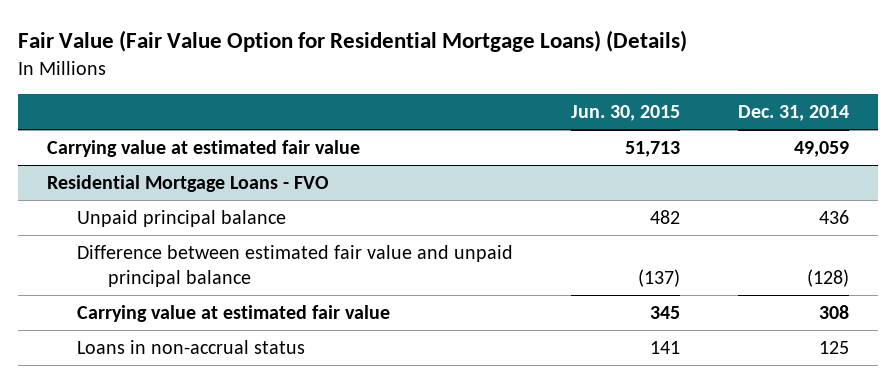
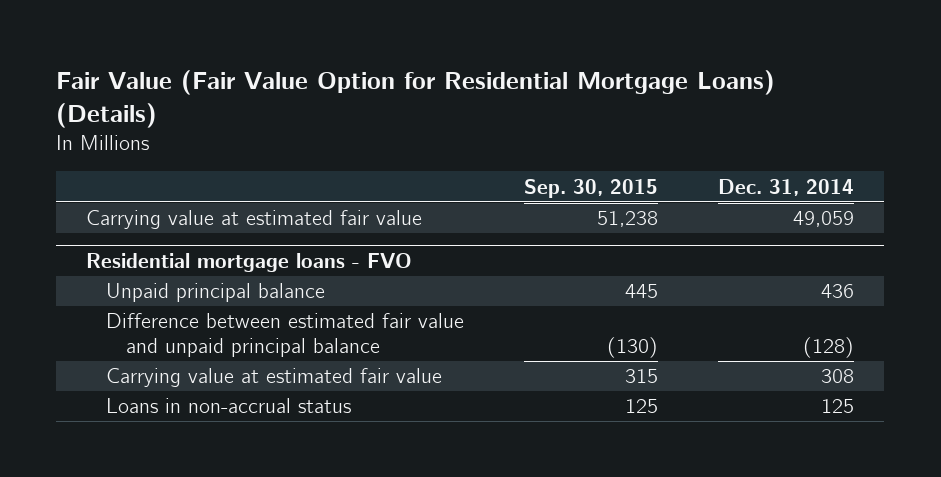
[571,105,681,122] Jun. 30, 2015 -> none
none -> [524,178,659,198] Sep. 30, 2015
[46,174,329,192] Residential Mortgage Loans - FVO -> [86,252,413,272] Residential mortgage loans - FVO

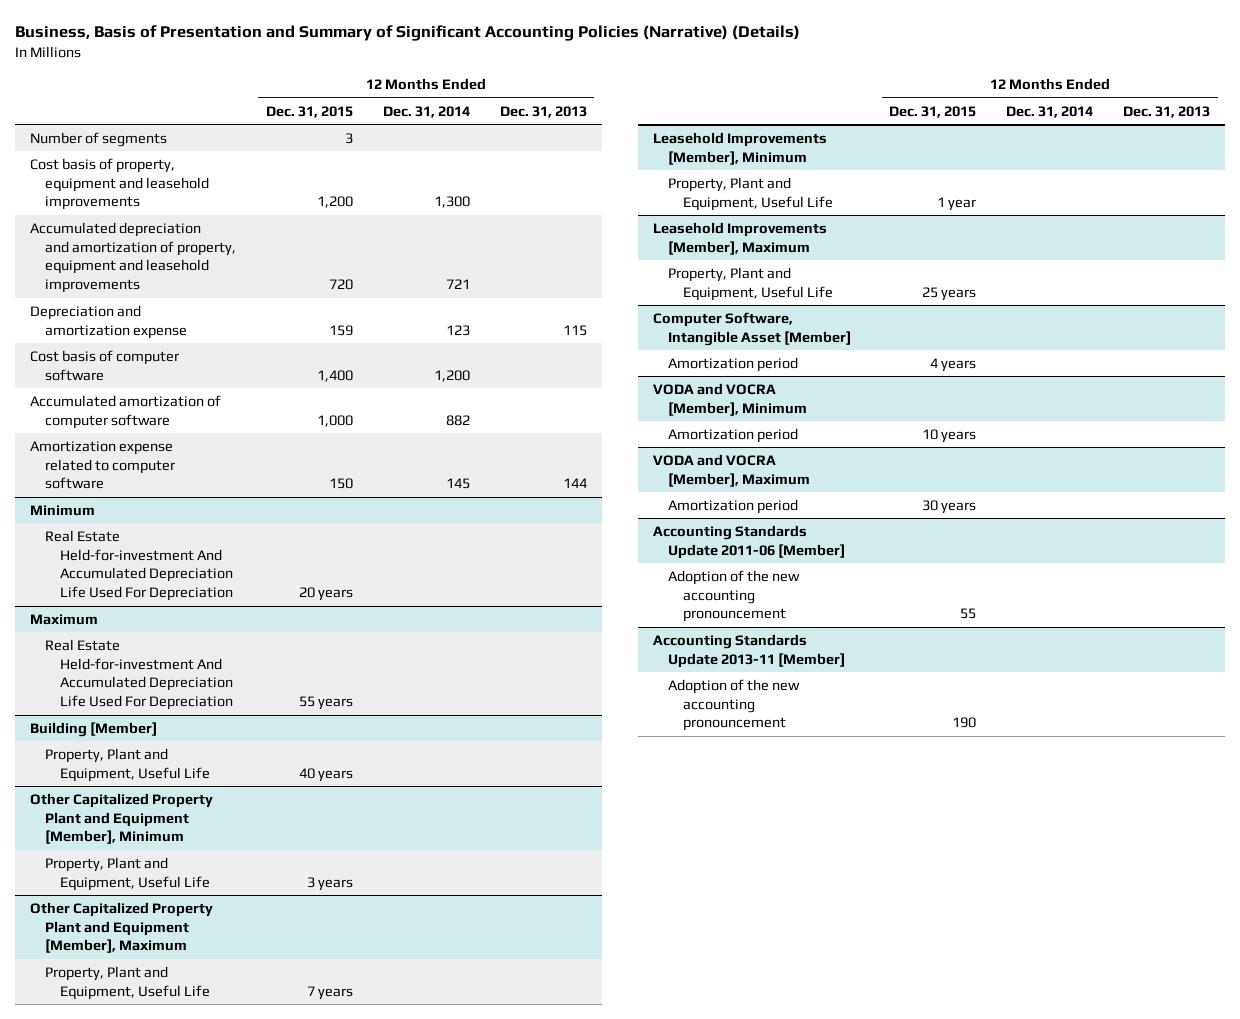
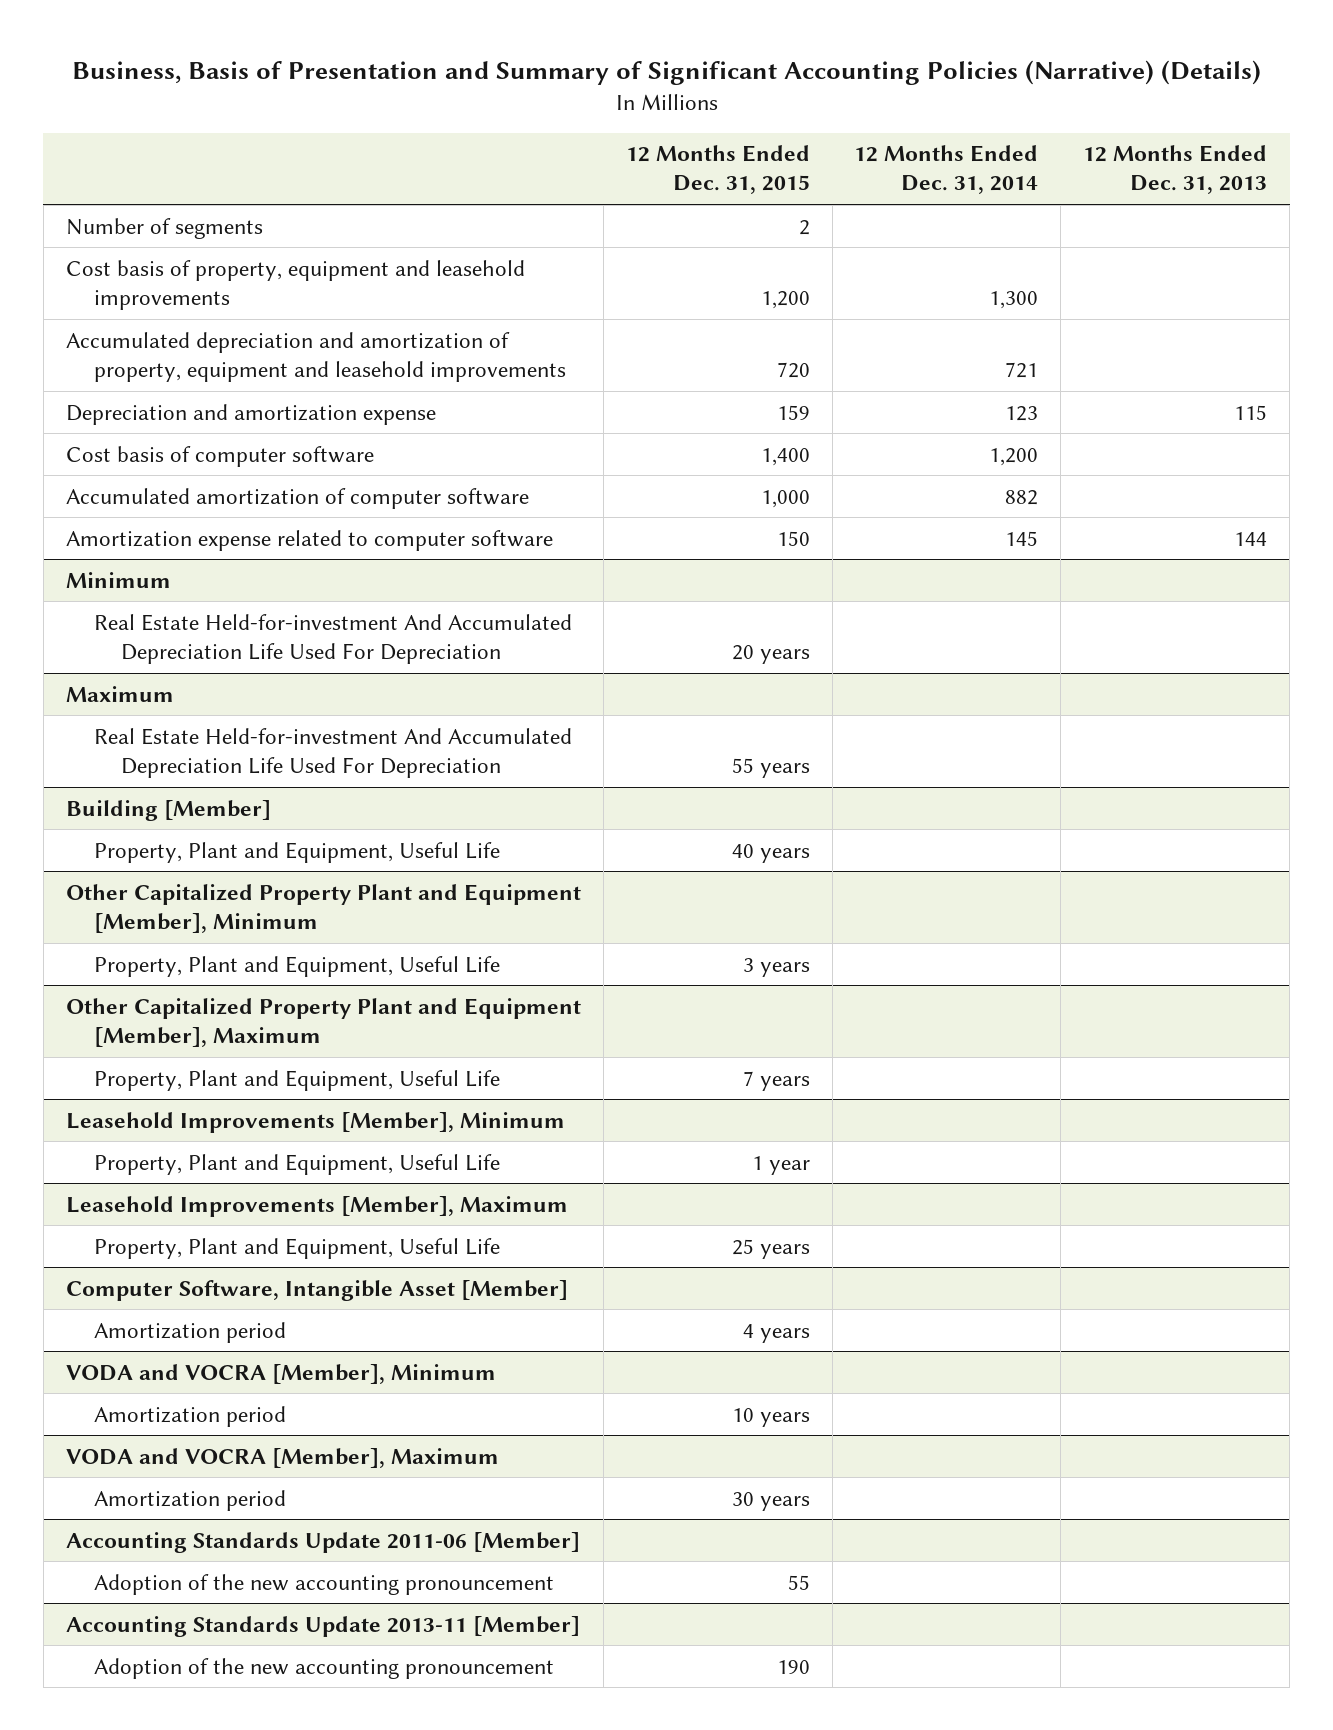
[344,132,353,144] 3 -> [798,219,810,235] 2

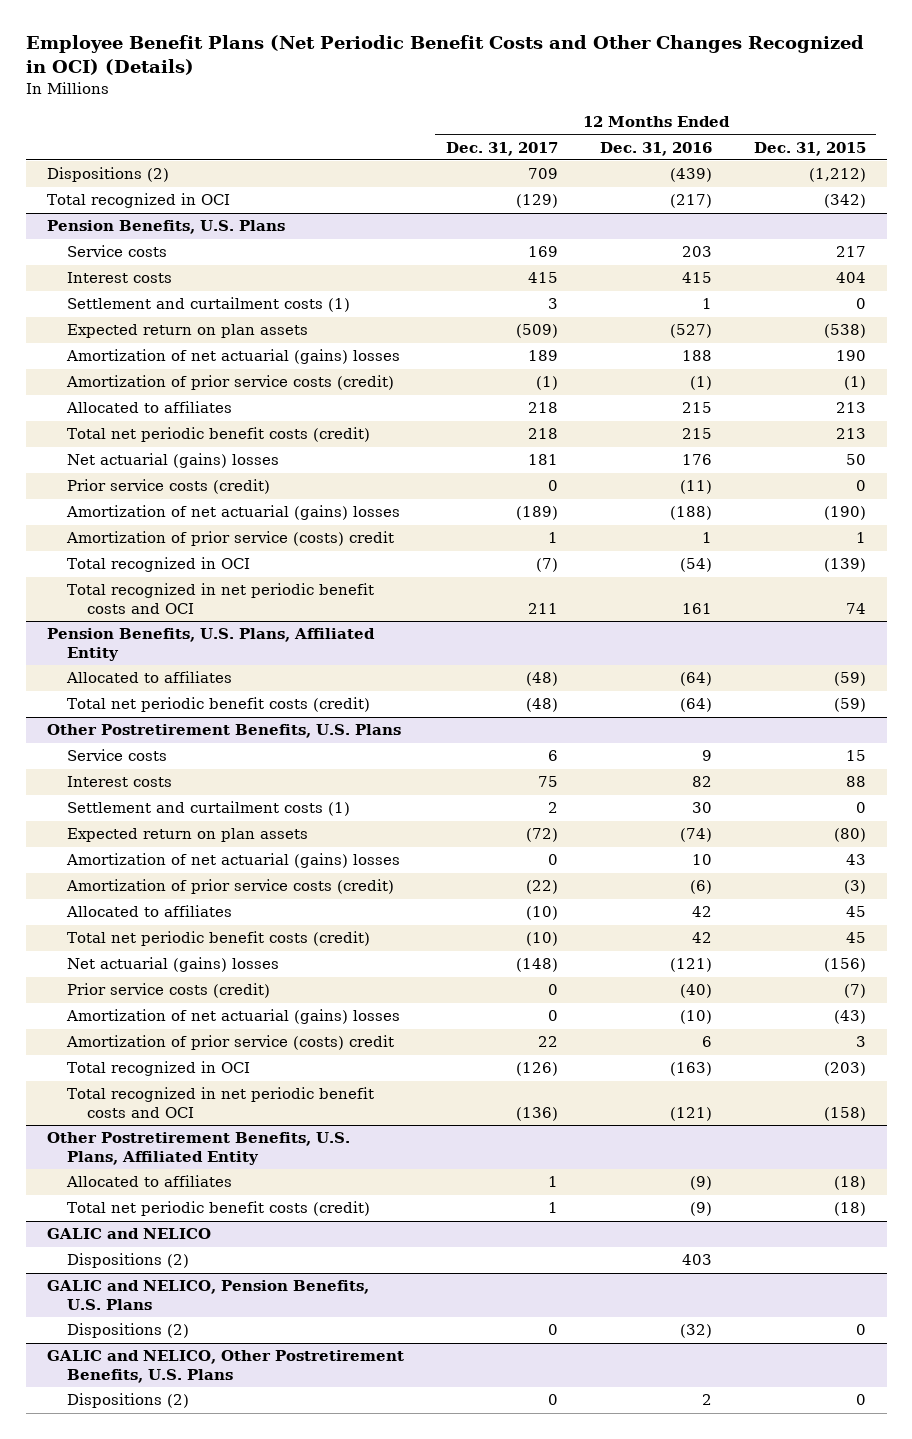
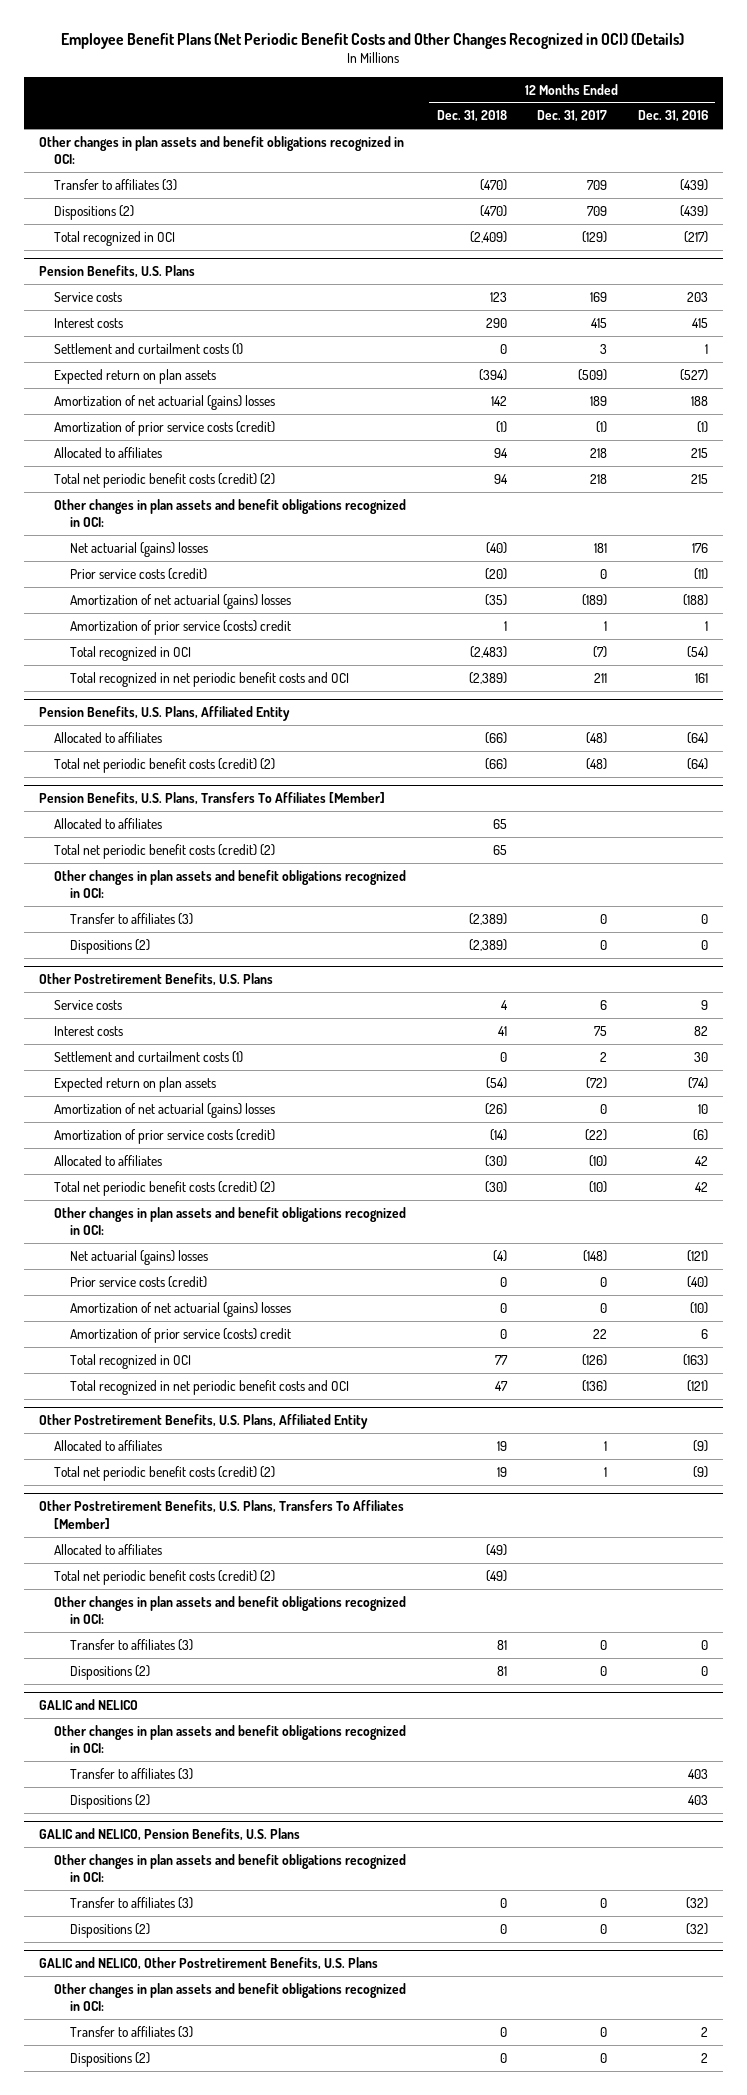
[753,141,866,156] Dec. 31, 2015 -> none
none -> [436,110,507,123] Dec. 31, 2018
none -> [38,135,404,165] Other changes in plan assets and benefit obligations recognized in OCI:
none -> [54,178,178,191] Transfer to affiliates (3)
[66,427,370,443] Total net periodic benefit costs (credit) -> [54,472,276,488] Total net periodic benefit costs (credit) (2)
none -> [54,498,407,528] Other changes in plan assets and benefit obligations recognized in OCI:
[66,697,370,713] Total net periodic benefit costs (credit) -> [54,757,276,773] Total net periodic benefit costs (credit) (2)
none -> [38,792,385,806] Pension Benefits, U.S. Plans, Transfers To Affiliates [Member]
none -> [54,817,163,829] Allocated to affiliates
none -> [54,843,276,859] Total net periodic benefit costs (credit) (2)
none -> [54,869,407,899] Other changes in plan assets and benefit obligations recognized in OCI:
none -> [69,912,193,925] Transfer to affiliates (3)
none -> [69,938,150,954] Dispositions (2)
[66,931,370,947] Total net periodic benefit costs (credit) -> [54,1180,276,1196] Total net periodic benefit costs (credit) (2)
none -> [54,1206,407,1236] Other changes in plan assets and benefit obligations recognized in OCI:
[66,1201,370,1217] Total net periodic benefit costs (credit) -> [54,1465,276,1481] Total net periodic benefit costs (credit) (2)
none -> [38,1500,404,1529] Other Postretirement Benefits, U.S. Plans, Transfers To Affiliates [Member]
none -> [54,1543,163,1555] Allocated to affiliates
none -> [54,1569,276,1585] Total net periodic benefit costs (credit) (2)
none -> [54,1595,407,1625] Other changes in plan assets and benefit obligations recognized in OCI:
none -> [69,1638,193,1651] Transfer to affiliates (3)
none -> [69,1664,150,1680] Dispositions (2)
none -> [54,1724,407,1754] Other changes in plan assets and benefit obligations recognized in OCI:
none -> [69,1767,193,1780] Transfer to affiliates (3)
none -> [54,1853,407,1883] Other changes in plan assets and benefit obligations recognized in OCI:
none -> [69,1896,193,1909] Transfer to affiliates (3)
none -> [54,1982,407,2012] Other changes in plan assets and benefit obligations recognized in OCI:
none -> [69,2025,193,2038] Transfer to affiliates (3)

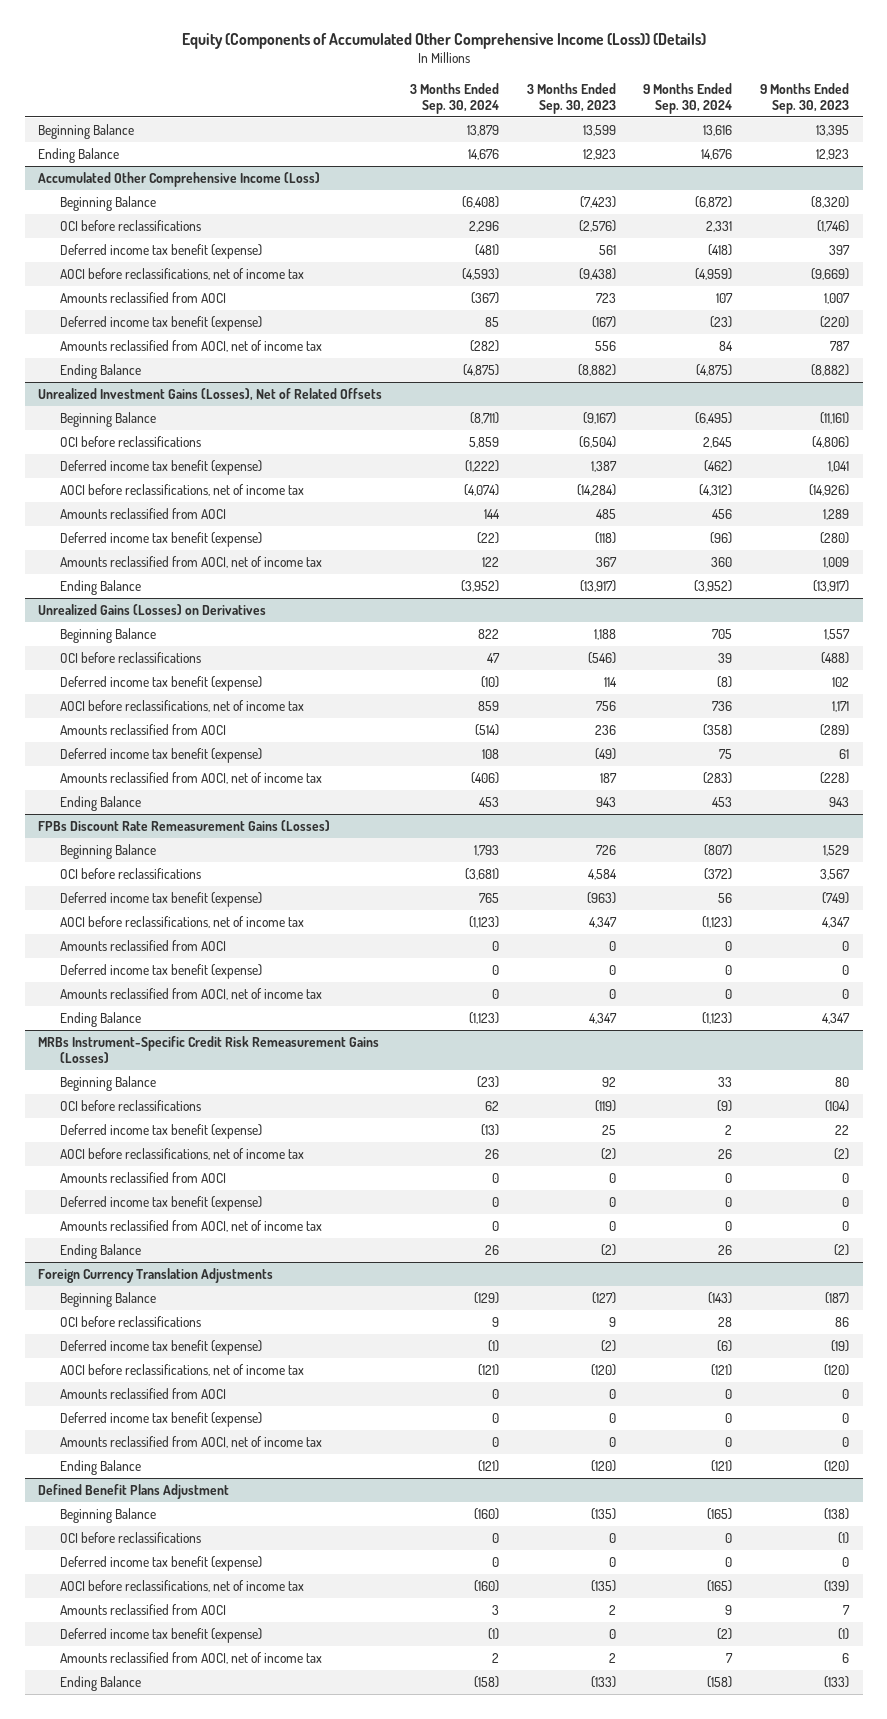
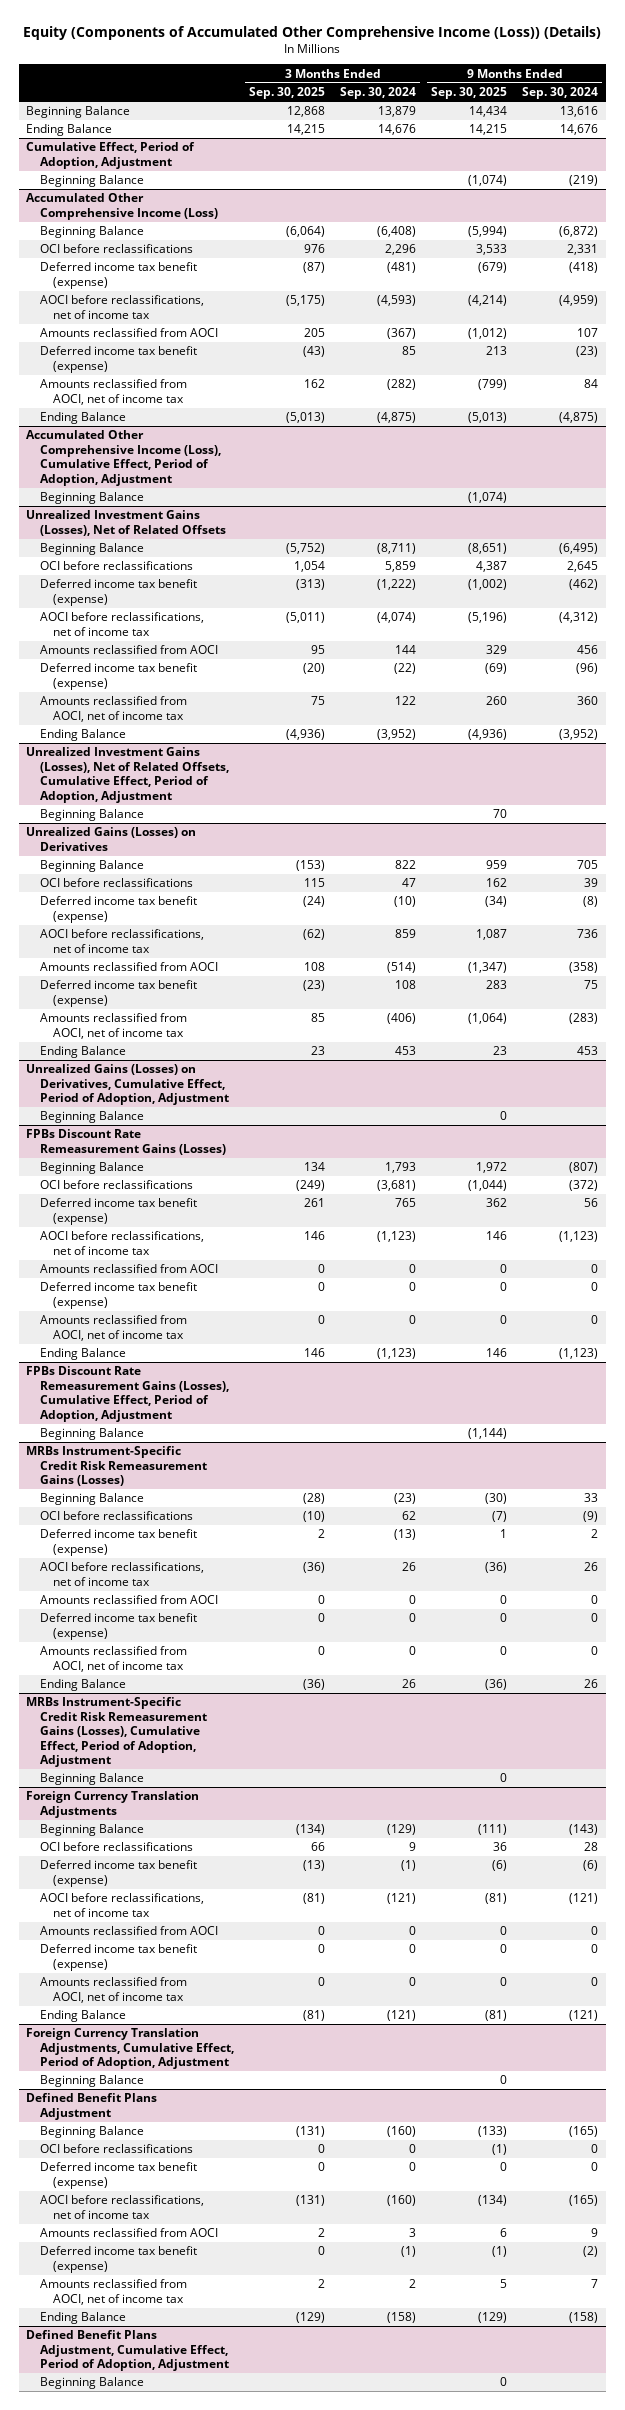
[526,82,616,114] 3 Months Ended Sep. 30, 2023 -> none
[759,82,849,114] 9 Months Ended Sep. 30, 2023 -> none
none -> [248,87,325,100] Sep. 30, 2025
none -> [431,87,508,100] Sep. 30, 2025
none -> [26,142,196,169] Cumulative Effect, Period of Adoption, Adjustment
none -> [39,175,144,188] Beginning Balance
none -> [26,430,221,486] Accumulated Other Comprehensive Income (Loss), Cumulative Effect, Period of Adoption, Adjustment
none -> [39,492,144,505] Beginning Balance
none -> [26,747,229,803] Unrealized Investment Gains (Losses), Net of Related Offsets, Cumulative Effect, Period of Adoption, Adjustment
none -> [39,809,144,822] Beginning Balance
none -> [26,1064,229,1106] Unrealized Gains (Losses) on Derivatives, Cumulative Effect, Period of Adoption, Adjustment
none -> [39,1111,144,1124] Beginning Balance
none -> [26,1366,229,1422] FPBs Discount Rate Remeasurement Gains (Losses), Cumulative Effect, Period of Adoption, Adjustment
none -> [39,1428,144,1441] Beginning Balance
none -> [26,1697,207,1768] MRBs Instrument-Specific Credit Risk Remeasurement Gains (Losses), Cumulative Effect, Period of Adoption, Adjustment
none -> [39,1773,144,1786] Beginning Balance
none -> [26,2028,234,2070] Foreign Currency Translation Adjustments, Cumulative Effect, Period of Adoption, Adjustment
none -> [39,2075,144,2088] Beginning Balance
none -> [26,2330,229,2372] Defined Benefit Plans Adjustment, Cumulative Effect, Period of Adoption, Adjustment
none -> [39,2377,144,2390] Beginning Balance

